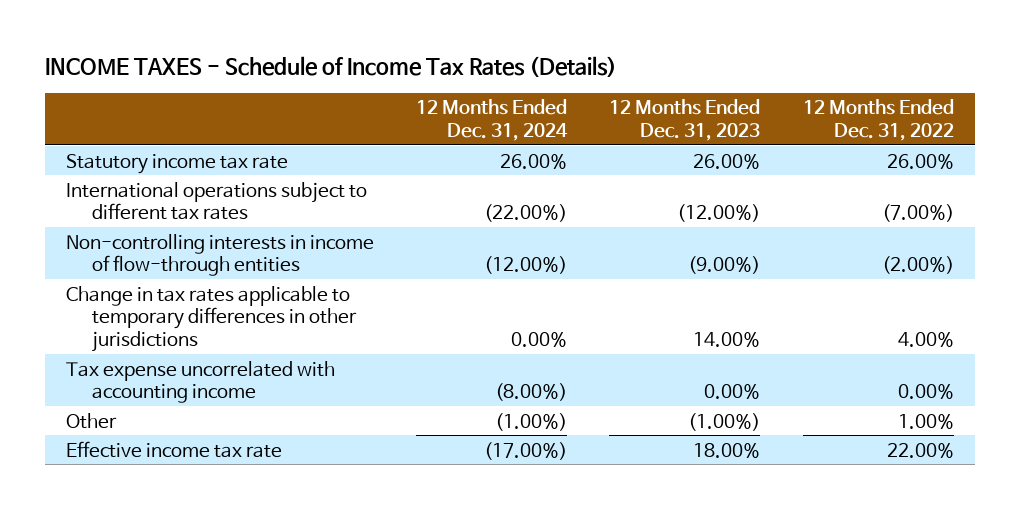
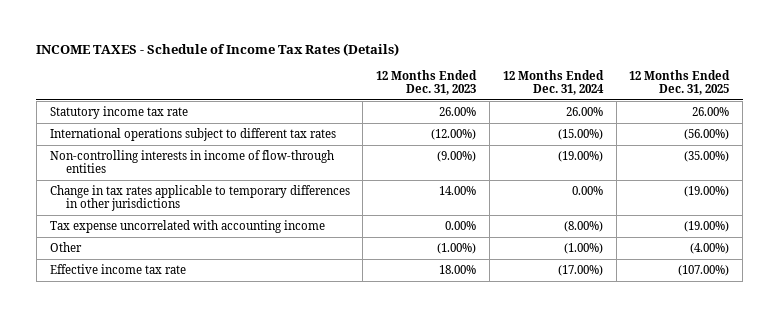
[802,99,954,141] 12 Months Ended Dec. 31, 2022 -> none
none -> [629,70,731,96] 12 Months Ended Dec. 31, 2025
[484,204,568,223] (22.00%) -> [557,128,603,140] (15.00%)
[484,256,568,275] (12.00%) -> [557,150,603,162] (19.00%)

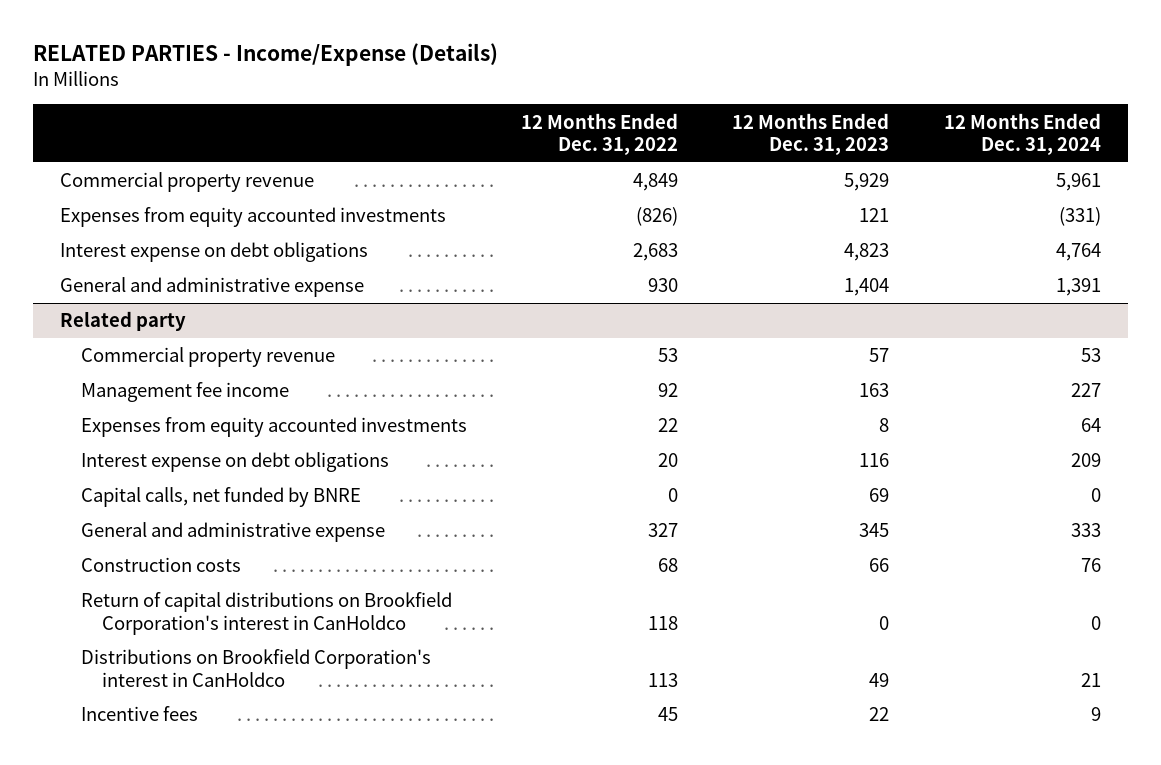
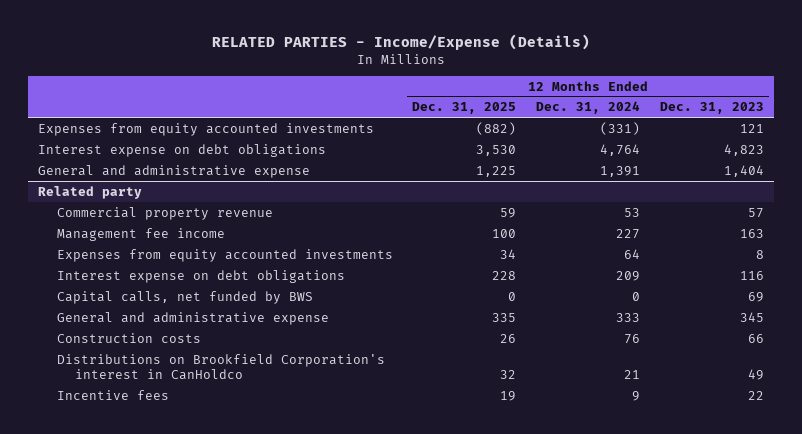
[521,112,679,156] 12 Months Ended Dec. 31, 2022 -> none
none -> [412,102,517,115] Dec. 31, 2025
[60,172,315,193] Commercial property revenue -> none
[80,487,361,508] Capital calls, net funded by BNRE -> [56,290,313,304] Capital calls, net funded by BWS
[80,592,452,635] Return of capital distributions on Brookfield Corporation's interest in CanHoldco -> none

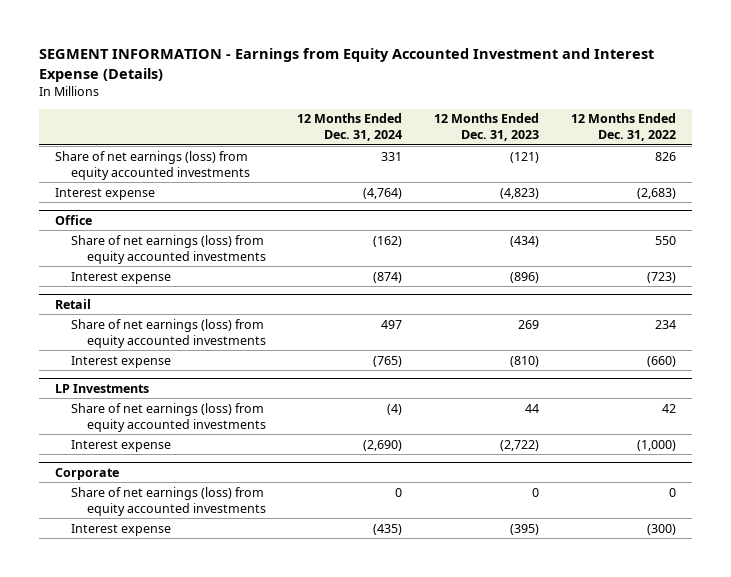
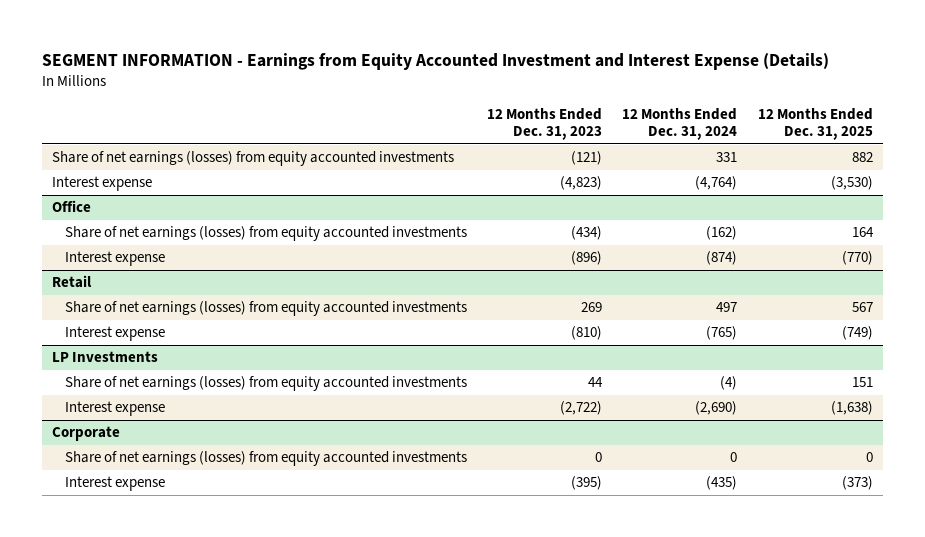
[570,113,676,142] 12 Months Ended Dec. 31, 2022 -> none
none -> [757,107,873,141] 12 Months Ended Dec. 31, 2025
[55,150,250,180] Share of net earnings (loss) from equity accounted investments -> [52,151,455,167] Share of net earnings (losses) from equity accounted investments
[70,234,266,264] Share of net earnings (loss) from equity accounted investments -> [65,226,468,242] Share of net earnings (losses) from equity accounted investments
[70,318,266,348] Share of net earnings (loss) from equity accounted investments -> [65,301,468,317] Share of net earnings (losses) from equity accounted investments
[70,402,266,432] Share of net earnings (loss) from equity accounted investments -> [65,376,468,392] Share of net earnings (losses) from equity accounted investments
[70,486,266,516] Share of net earnings (loss) from equity accounted investments -> [65,451,468,467] Share of net earnings (losses) from equity accounted investments

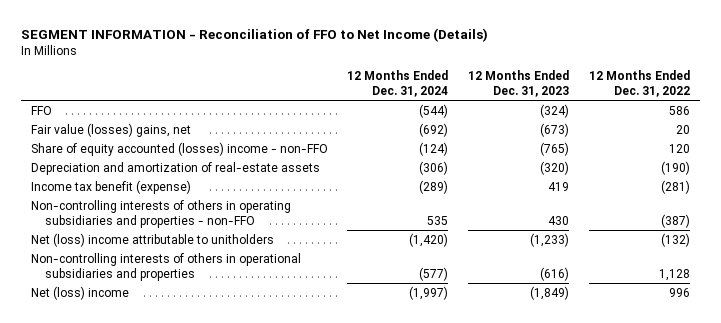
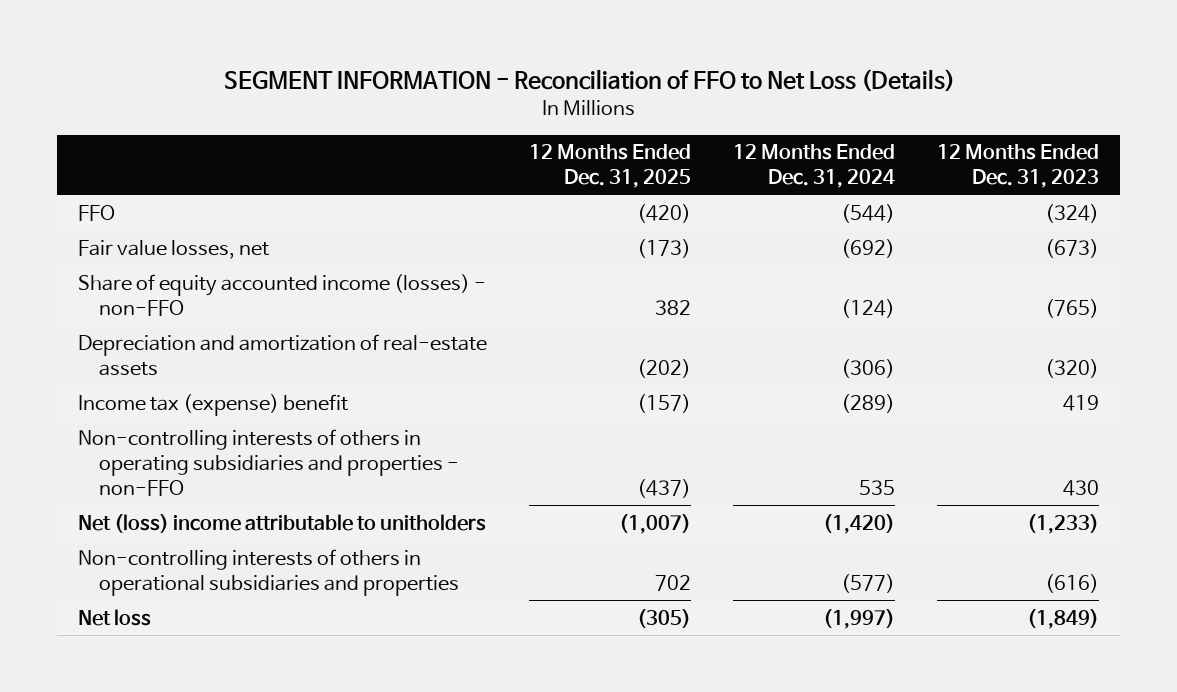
[20,27,488,42] SEGMENT INFORMATION - Reconciliation of FFO to Net Income (Details) -> [223,68,955,92] SEGMENT INFORMATION - Reconciliation of FFO to Net Loss (Details)
[589,70,691,98] 12 Months Ended Dec. 31, 2022 -> none
none -> [529,144,692,189] 12 Months Ended Dec. 31, 2025
[30,122,191,137] Fair value (losses) gains, net -> [77,239,269,259] Fair value losses, net
[30,141,328,156] Share of equity accounted (losses) income - non-FFO -> [77,273,486,316] Share of equity accounted income (losses) - non-FFO
[30,179,191,194] Income tax benefit (expense) -> [77,393,348,416] Income tax (expense) benefit
[30,285,129,300] Net (loss) income -> [77,608,151,626] Net loss

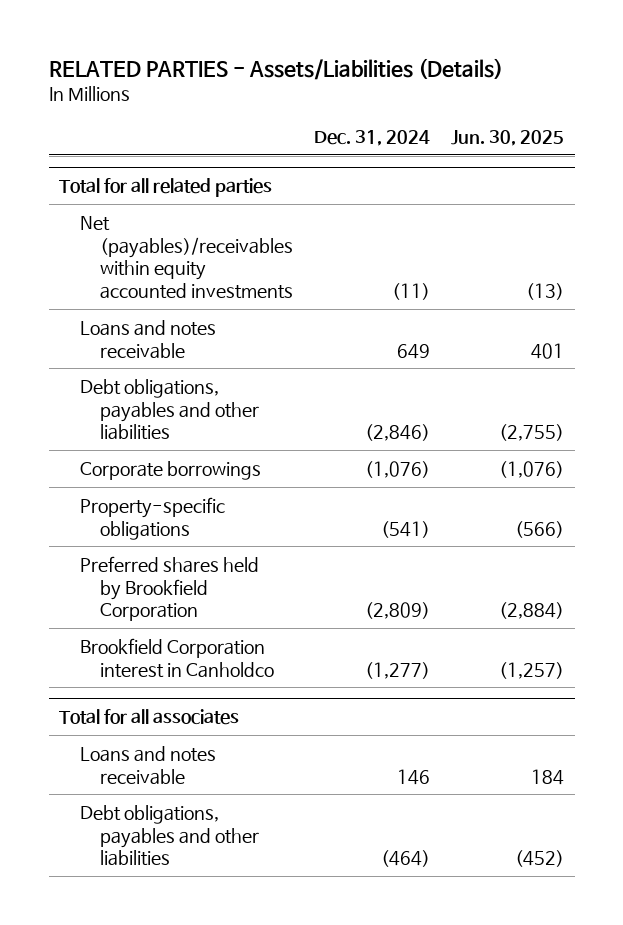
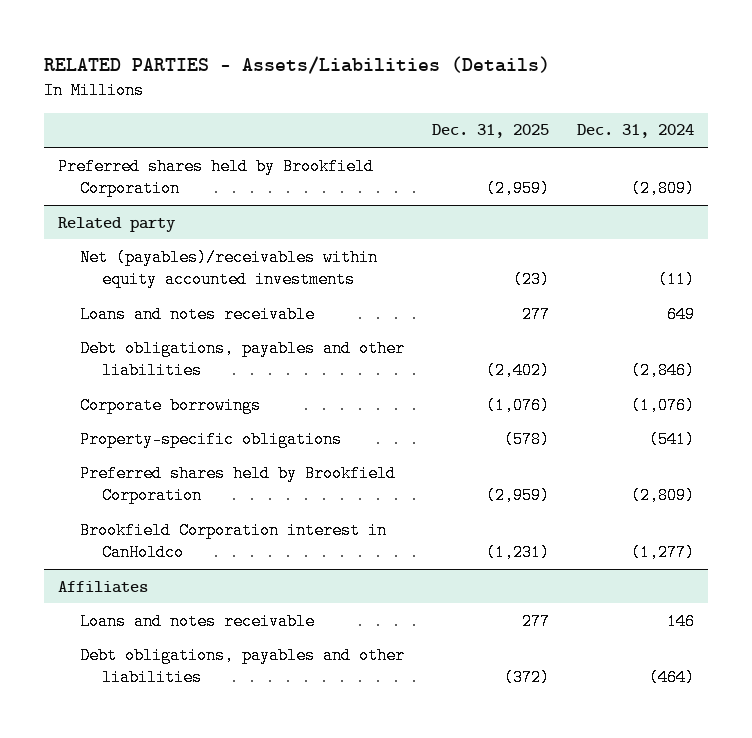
[451,129,565,146] Jun. 30, 2025 -> none
none -> [431,124,549,139] Dec. 31, 2025
none -> [57,157,374,198] Preferred shares held by Brookfield Corporation
[59,178,273,198] Total for all related parties -> [57,216,176,232] Related party
[59,709,240,726] Total for all associates -> none
[79,637,274,678] Brookfield Corporation interest in Canholdco -> [79,521,387,562] Brookfield Corporation interest in CanHoldco
none -> [57,580,148,593] Affiliates

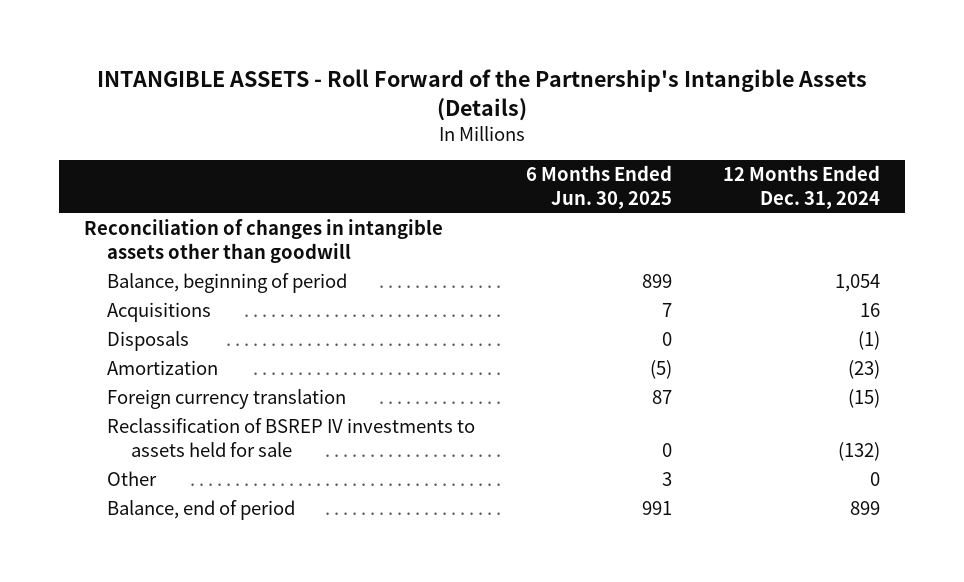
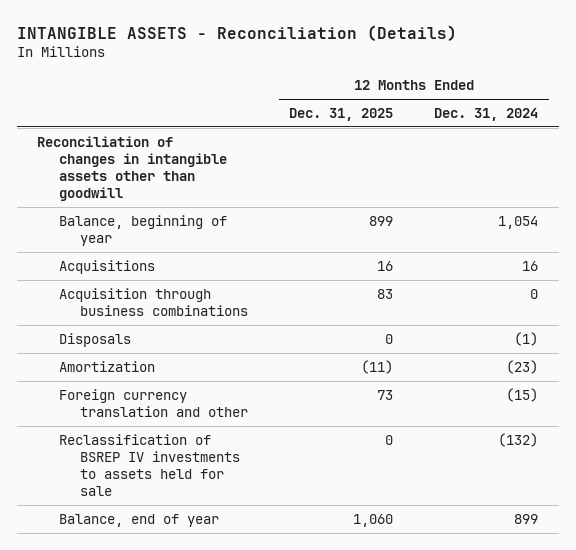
[96,69,867,122] INTANGIBLE ASSETS - Roll Forward of the Partnership's Intangible Assets (Details) -> [16,24,457,41] INTANGIBLE ASSETS - Reconciliation (Details)
[526,164,673,210] 6 Months Ended Jun. 30, 2025 -> none
none -> [289,107,394,121] Dec. 31, 2025
[107,273,348,294] Balance, beginning of period -> [58,214,227,247] Balance, beginning of year
none -> [58,287,248,317] Acquisition through business combinations
[107,389,347,410] Foreign currency translation -> [58,388,248,418] Foreign currency translation and other
[107,471,158,487] Other -> none
[107,500,296,521] Balance, end of period -> [58,513,219,527] Balance, end of year

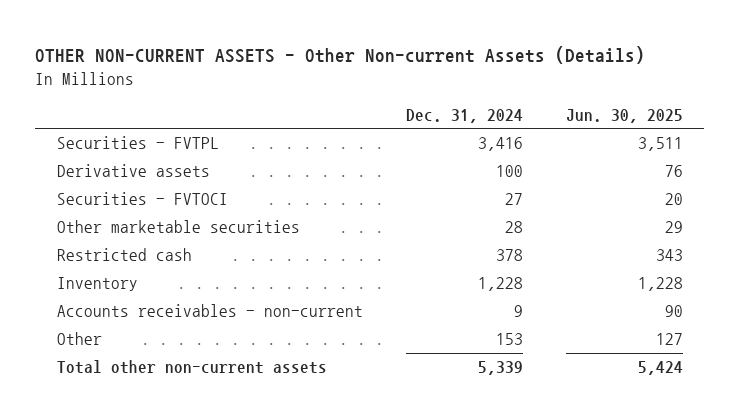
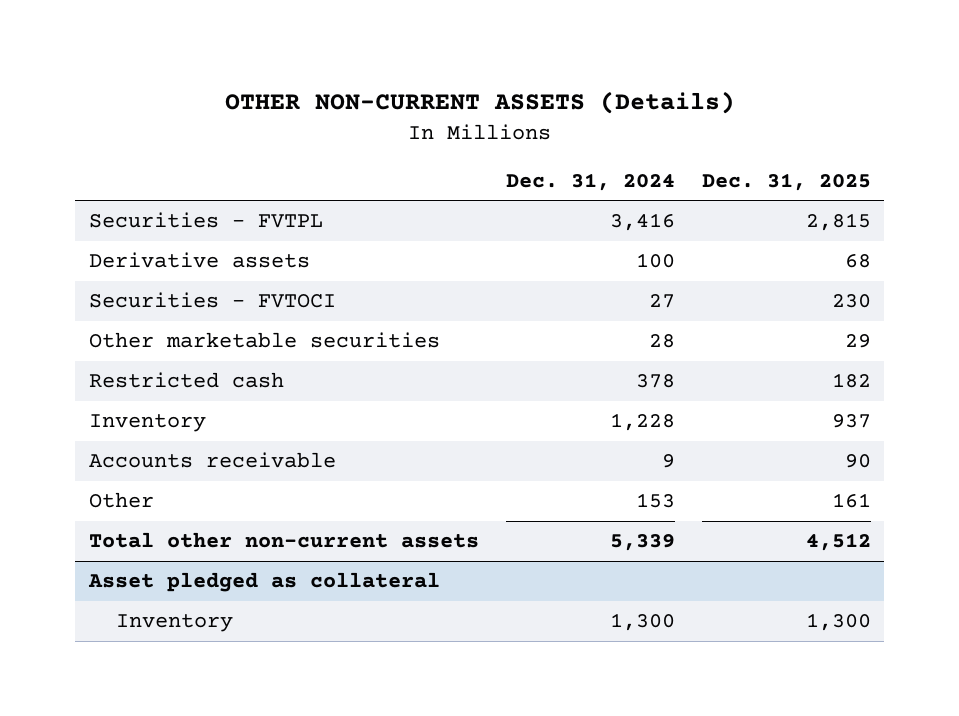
[35,46,646,65] OTHER NON-CURRENT ASSETS - Other Non-current Assets (Details) -> [224,91,735,115] OTHER NON-CURRENT ASSETS (Details)
[565,108,683,123] Jun. 30, 2025 -> none
none -> [701,172,871,191] Dec. 31, 2025
[56,304,363,318] Accounts receivables - non-current -> [88,452,336,469] Accounts receivable
none -> [87,572,440,593] Asset pledged as collateral
none -> [116,614,234,633] Inventory

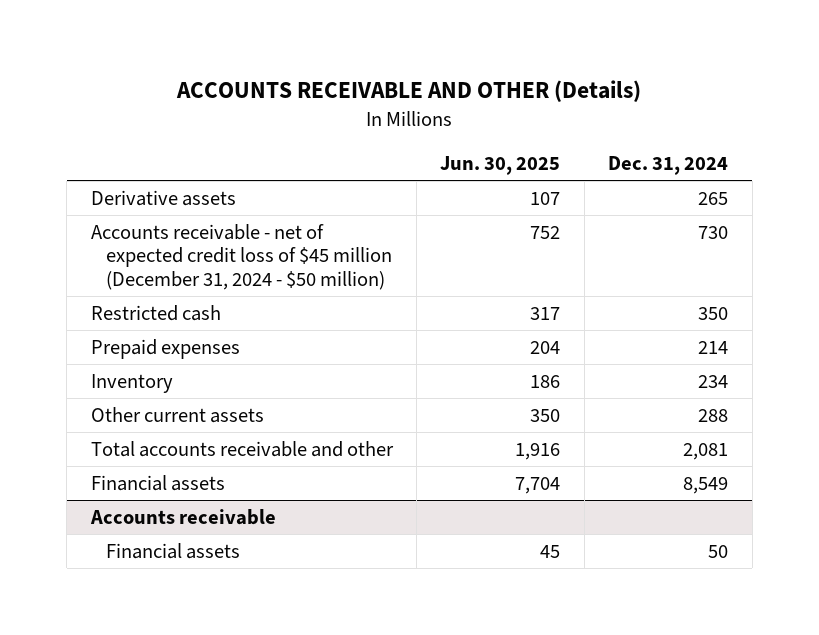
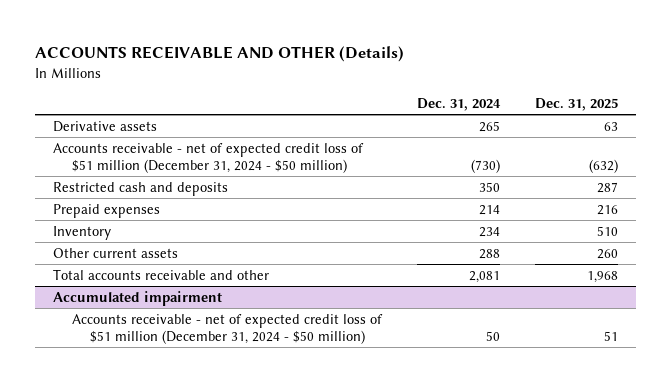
[440,156,561,176] Jun. 30, 2025 -> none
none -> [535,98,619,112] Dec. 31, 2025
[90,223,392,291] Accounts receivable - net of expected credit loss of $45 million (December 31, 2024 - $50 million) -> [53,142,365,173] Accounts receivable - net of expected credit loss of $51 million (December 31, 2024 - $50 million)
[698,225,729,239] 730 -> [471,158,501,173] (730)
[90,304,221,321] Restricted cash -> [53,181,229,196] Restricted cash and deposits
[90,474,225,491] Financial assets -> none
[89,508,276,525] Accounts receivable -> none
[105,542,240,559] Financial assets -> none
none -> [53,290,223,306] Accumulated impairment
none -> [71,313,383,344] Accounts receivable - net of expected credit loss of $51 million (December 31, 2024 - $50 million)

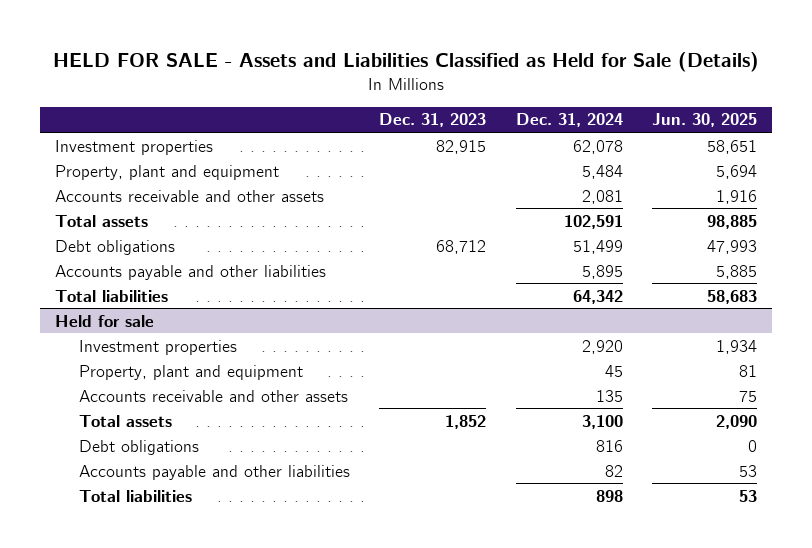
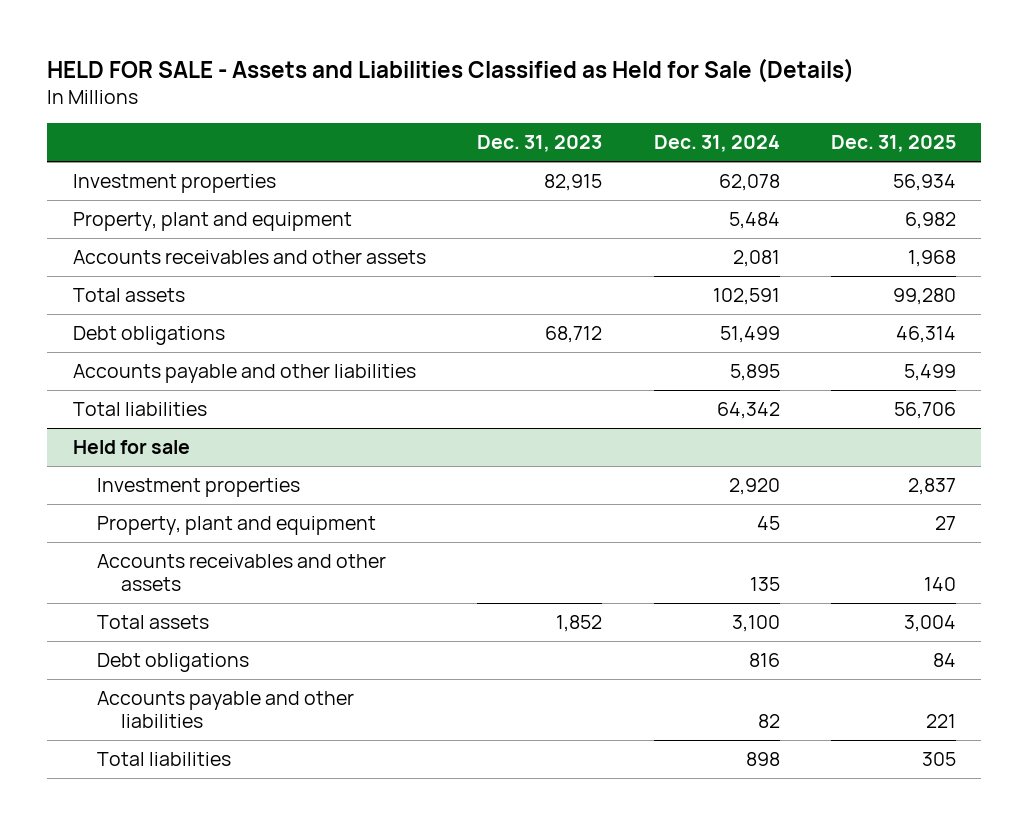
[652,113,758,128] Jun. 30, 2025 -> none
none -> [830,135,956,153] Dec. 31, 2025
[55,189,325,202] Accounts receivable and other assets -> [72,250,426,265] Accounts receivables and other assets
[78,389,348,402] Accounts receivable and other assets -> [97,554,387,592] Accounts receivables and other assets

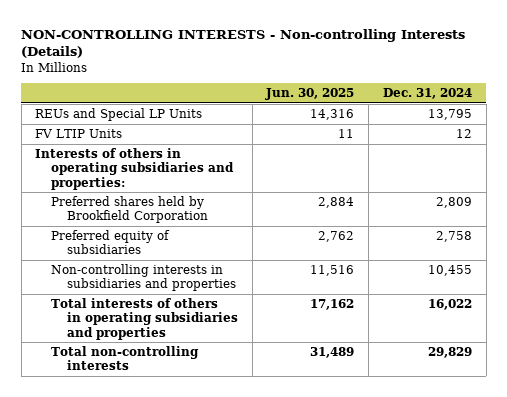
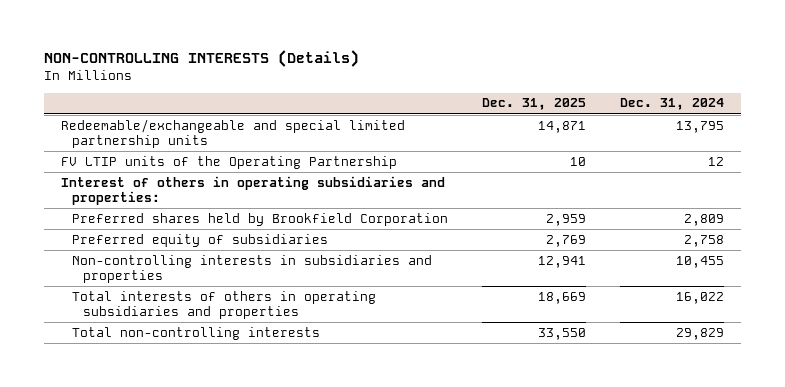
[21,28,466,59] NON-CONTROLLING INTERESTS - Non-controlling Interests (Details) -> [43,50,359,68] NON-CONTROLLING INTERESTS (Details)
[265,88,355,101] Jun. 30, 2025 -> none
none -> [482,98,587,111] Dec. 31, 2025
[35,108,203,122] REUs and Special LP Units -> [60,118,405,148] Redeemable/exchangeable and special limited partnership units
[35,129,123,139] FV LTIP Units -> [60,155,397,169] FV LTIP units of the Operating Partnership
[35,148,235,190] Interests of others in operating subsidiaries and properties: -> [60,175,445,205] Interest of others in operating subsidiaries and properties:

